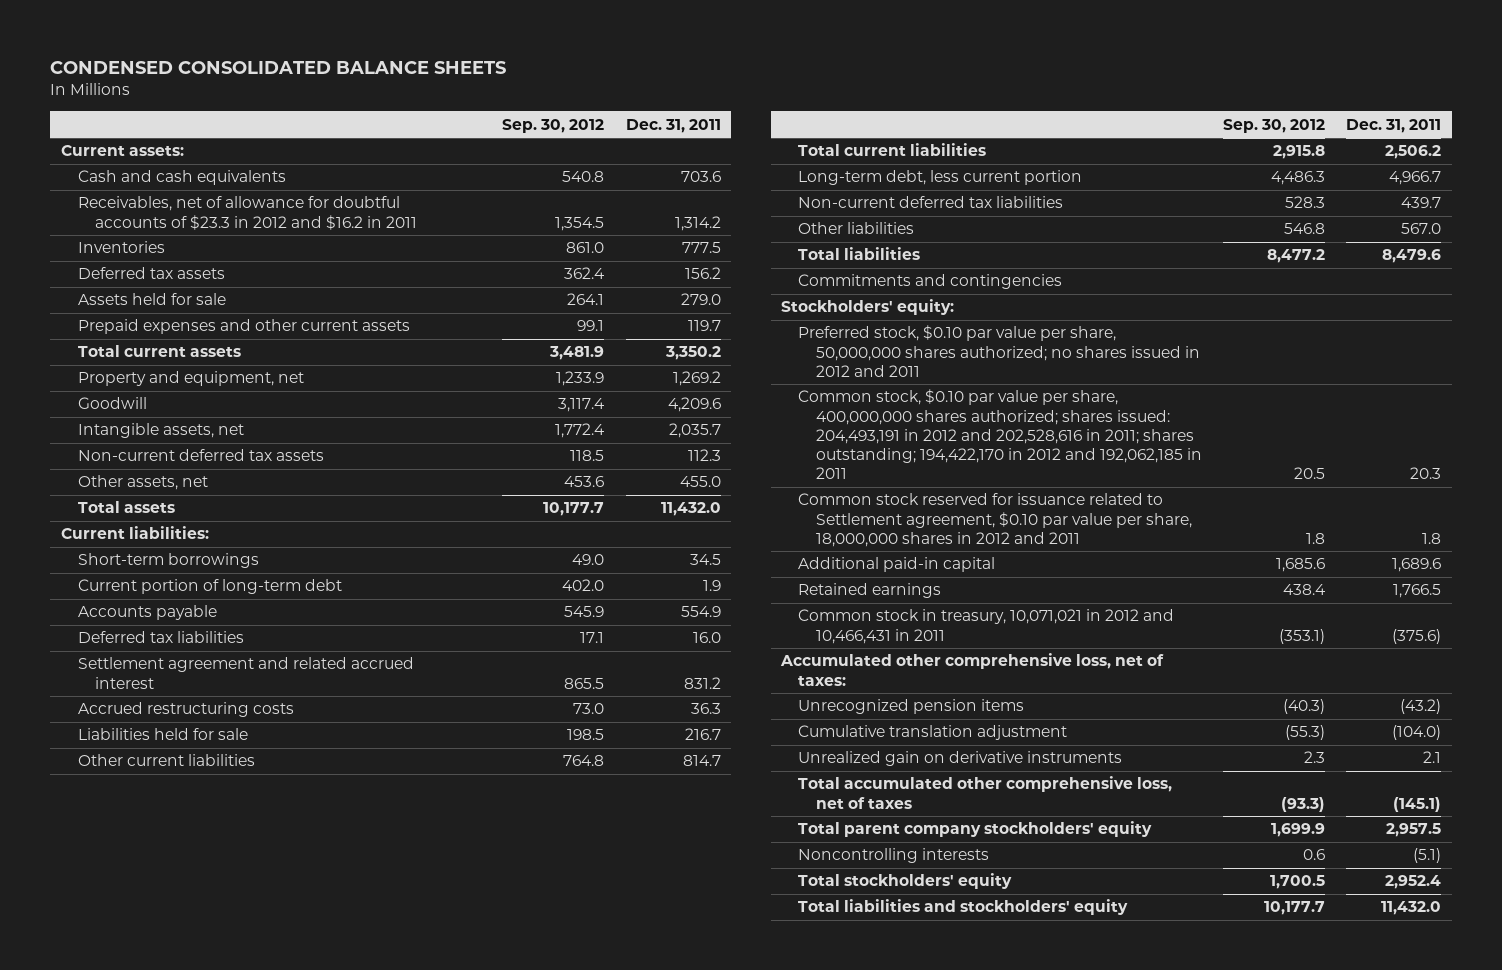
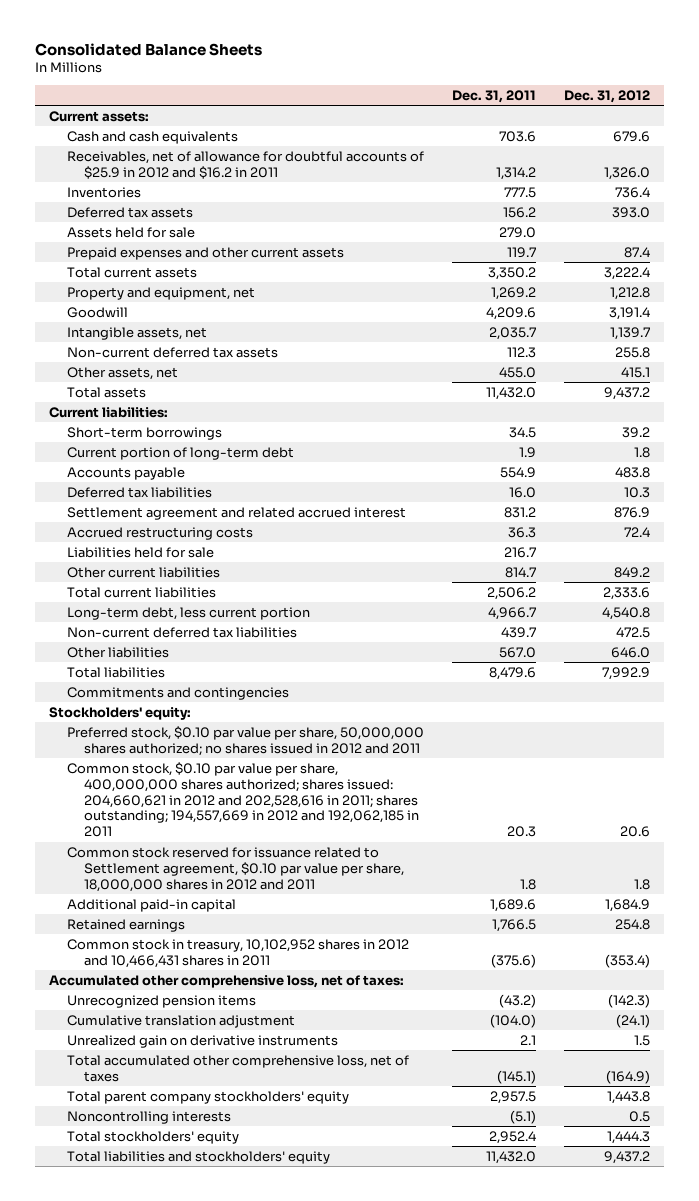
[49,61,506,75] CONDENSED CONSOLIDATED BALANCE SHEETS -> [34,42,262,56] Consolidated Balance Sheets
[502,118,605,133] Sep. 30, 2012 -> none
none -> [563,89,650,103] Dec. 31, 2012
[77,196,417,230] Receivables, net of allowance for doubtful accounts of $23.3 in 2012 and $16.2 in 2011 -> [66,150,424,179] Receivables, net of allowance for doubtful accounts of $25.9 in 2012 and $16.2 in 2011
[798,389,1202,480] Common stock, $0.10 par value per share, 400,000,000 shares authorized; shares issued: 204,493,191 in 2012 and 202,528,616 in 2011; shares outstanding; 194,422,170 in 2012 and 192,062,185 in 2011 -> [66,761,420,838] Common stock, $0.10 par value per share, 400,000,000 shares authorized; shares issued: 204,660,621 in 2012 and 202,528,616 in 2011; shares outstanding; 194,557,669 in 2012 and 192,062,185 in 2011
[798,609,1175,644] Common stock in treasury, 10,071,021 in 2012 and 10,466,431 in 2011 -> [66,938,409,968] Common stock in treasury, 10,102,952 shares in 2012 and 10,466,431 shares in 2011

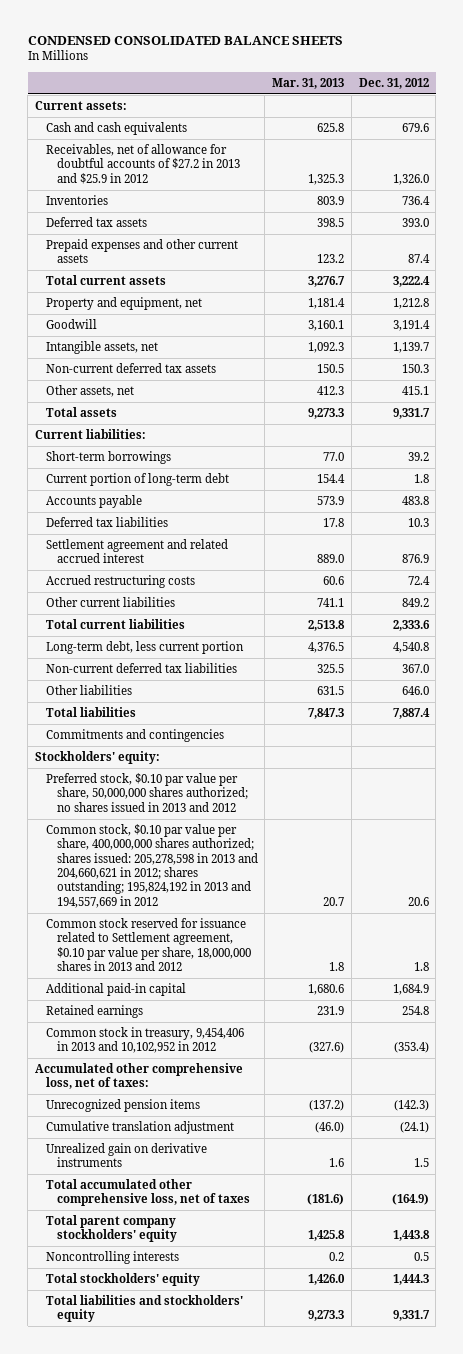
[34,42,262,56] Consolidated Balance Sheets -> [27,36,343,46] CONDENSED CONSOLIDATED BALANCE SHEETS
[451,89,536,103] Dec. 31, 2011 -> none
none -> [272,77,345,89] Mar. 31, 2013
[66,150,424,179] Receivables, net of allowance for doubtful accounts of $25.9 in 2012 and $16.2 in 2011 -> [45,143,240,184] Receivables, net of allowance for doubtful accounts of $27.2 in 2013 and $25.9 in 2012
[66,226,195,238] Assets held for sale -> none
[614,346,650,358] 255.8 -> [401,363,429,373] 150.3
[603,386,650,400] 9,437.2 -> [392,407,430,419] 9,331.7
[66,546,214,558] Liabilities held for sale -> none
[615,626,650,638] 472.5 -> [401,663,429,673] 367.0
[601,666,650,680] 7,992.9 -> [392,707,430,719] 7,887.4
[66,725,424,756] Preferred stock, $0.10 par value per share, 50,000,000 shares authorized; no shares issued in 2012 and 2011 -> [45,772,248,812] Preferred stock, $0.10 par value per share, 50,000,000 shares authorized; no shares issued in 2013 and 2012
[66,761,420,838] Common stock, $0.10 par value per share, 400,000,000 shares authorized; shares issued: 204,660,621 in 2012 and 202,528,616 in 2011; shares outstanding; 194,557,669 in 2012 and 192,062,185 in 2011 -> [45,823,258,908] Common stock, $0.10 par value per share, 400,000,000 shares authorized; shares issued: 205,278,598 in 2013 and 204,660,621 in 2012; shares outstanding; 195,824,192 in 2013 and 194,557,669 in 2012
[66,846,405,892] Common stock reserved for issuance related to Settlement agreement, $0.10 par value per share, 18,000,000 shares in 2012 and 2011 -> [45,917,251,972] Common stock reserved for issuance related to Settlement agreement, $0.10 par value per share, 18,000,000 shares in 2013 and 2012
[66,938,409,968] Common stock in treasury, 10,102,952 shares in 2012 and 10,466,431 shares in 2011 -> [45,1026,244,1054] Common stock in treasury, 9,454,406 in 2013 and 10,102,952 in 2012
[603,1150,650,1164] 9,437.2 -> [392,1310,430,1322] 9,331.7

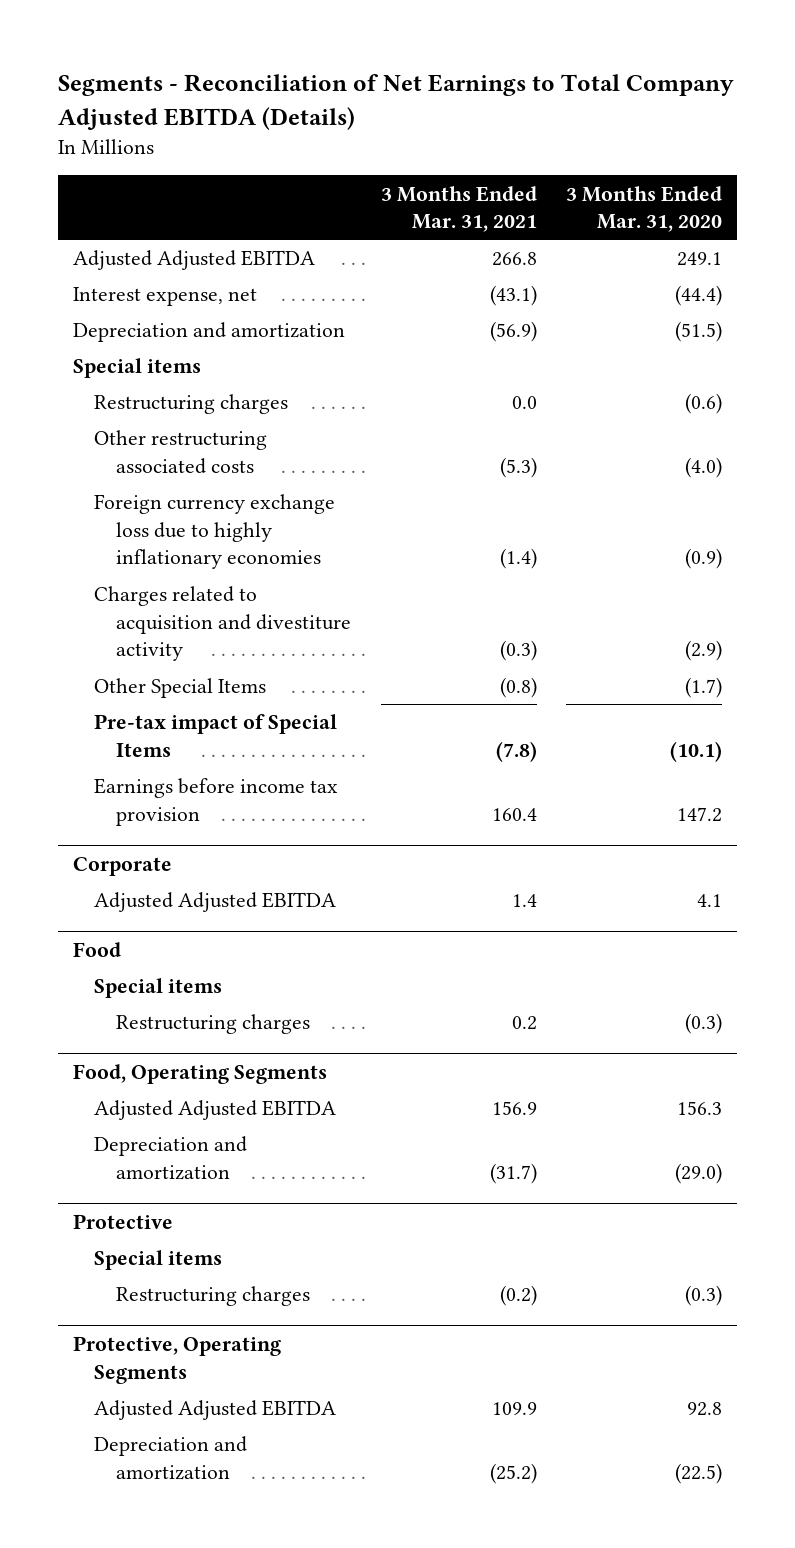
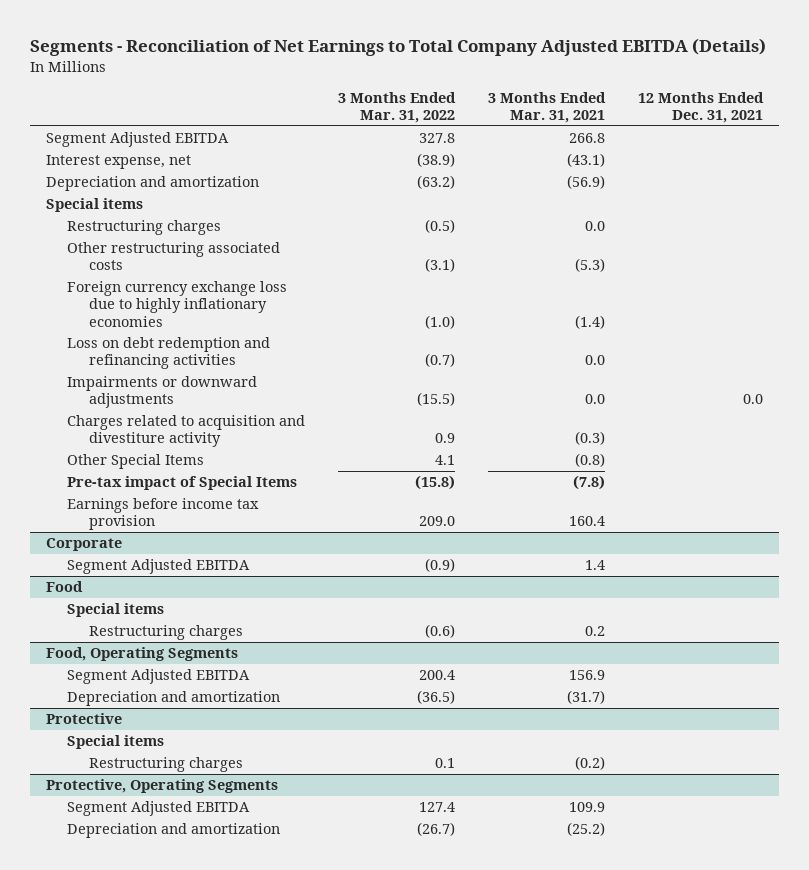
[566,185,723,233] 3 Months Ended Mar. 31, 2020 -> none
none -> [338,92,457,124] 3 Months Ended Mar. 31, 2022
none -> [637,92,764,124] 12 Months Ended Dec. 31, 2021
[72,250,315,271] Adjusted Adjusted EBITDA -> [46,132,230,148] Segment Adjusted EBITDA
none -> [67,337,271,370] Loss on debt redemption and refinancing activities
none -> [67,376,258,409] Impairments or downward adjustments
[94,892,337,913] Adjusted Adjusted EBITDA -> [67,559,251,575] Segment Adjusted EBITDA
[94,1100,337,1121] Adjusted Adjusted EBITDA -> [67,669,251,685] Segment Adjusted EBITDA
[94,1400,337,1421] Adjusted Adjusted EBITDA -> [67,801,251,817] Segment Adjusted EBITDA

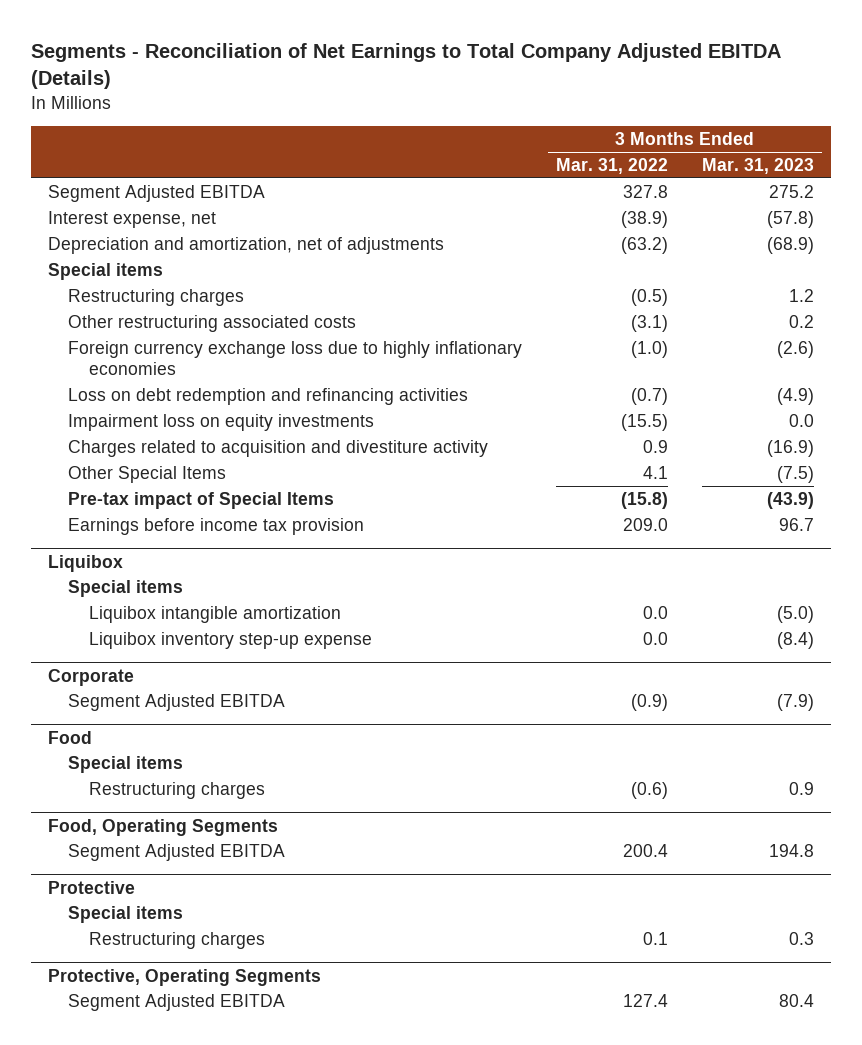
[488,92,607,124] 3 Months Ended Mar. 31, 2021 -> none
[637,92,764,124] 12 Months Ended Dec. 31, 2021 -> none
none -> [701,158,814,175] Mar. 31, 2023
[46,176,260,192] Depreciation and amortization -> [47,236,444,254] Depreciation and amortization, net of adjustments
[67,376,258,409] Impairments or downward adjustments -> [68,413,375,431] Impairment loss on equity investments
none -> [47,554,123,572] Liquibox
none -> [68,579,184,597] Special items
none -> [88,605,341,623] Liquibox intangible amortization
none -> [88,631,372,649] Liquibox inventory step-up expense
[67,691,281,707] Depreciation and amortization -> none
[67,823,281,839] Depreciation and amortization -> none

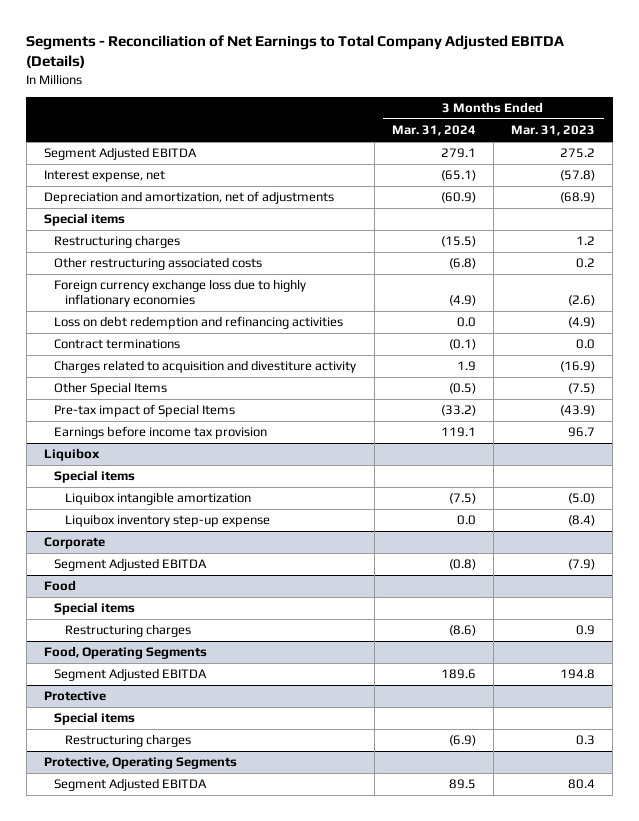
[555,158,668,175] Mar. 31, 2022 -> none
none -> [391,125,476,137] Mar. 31, 2024
[68,413,375,431] Impairment loss on equity investments -> none
none -> [54,339,181,350] Contract terminations

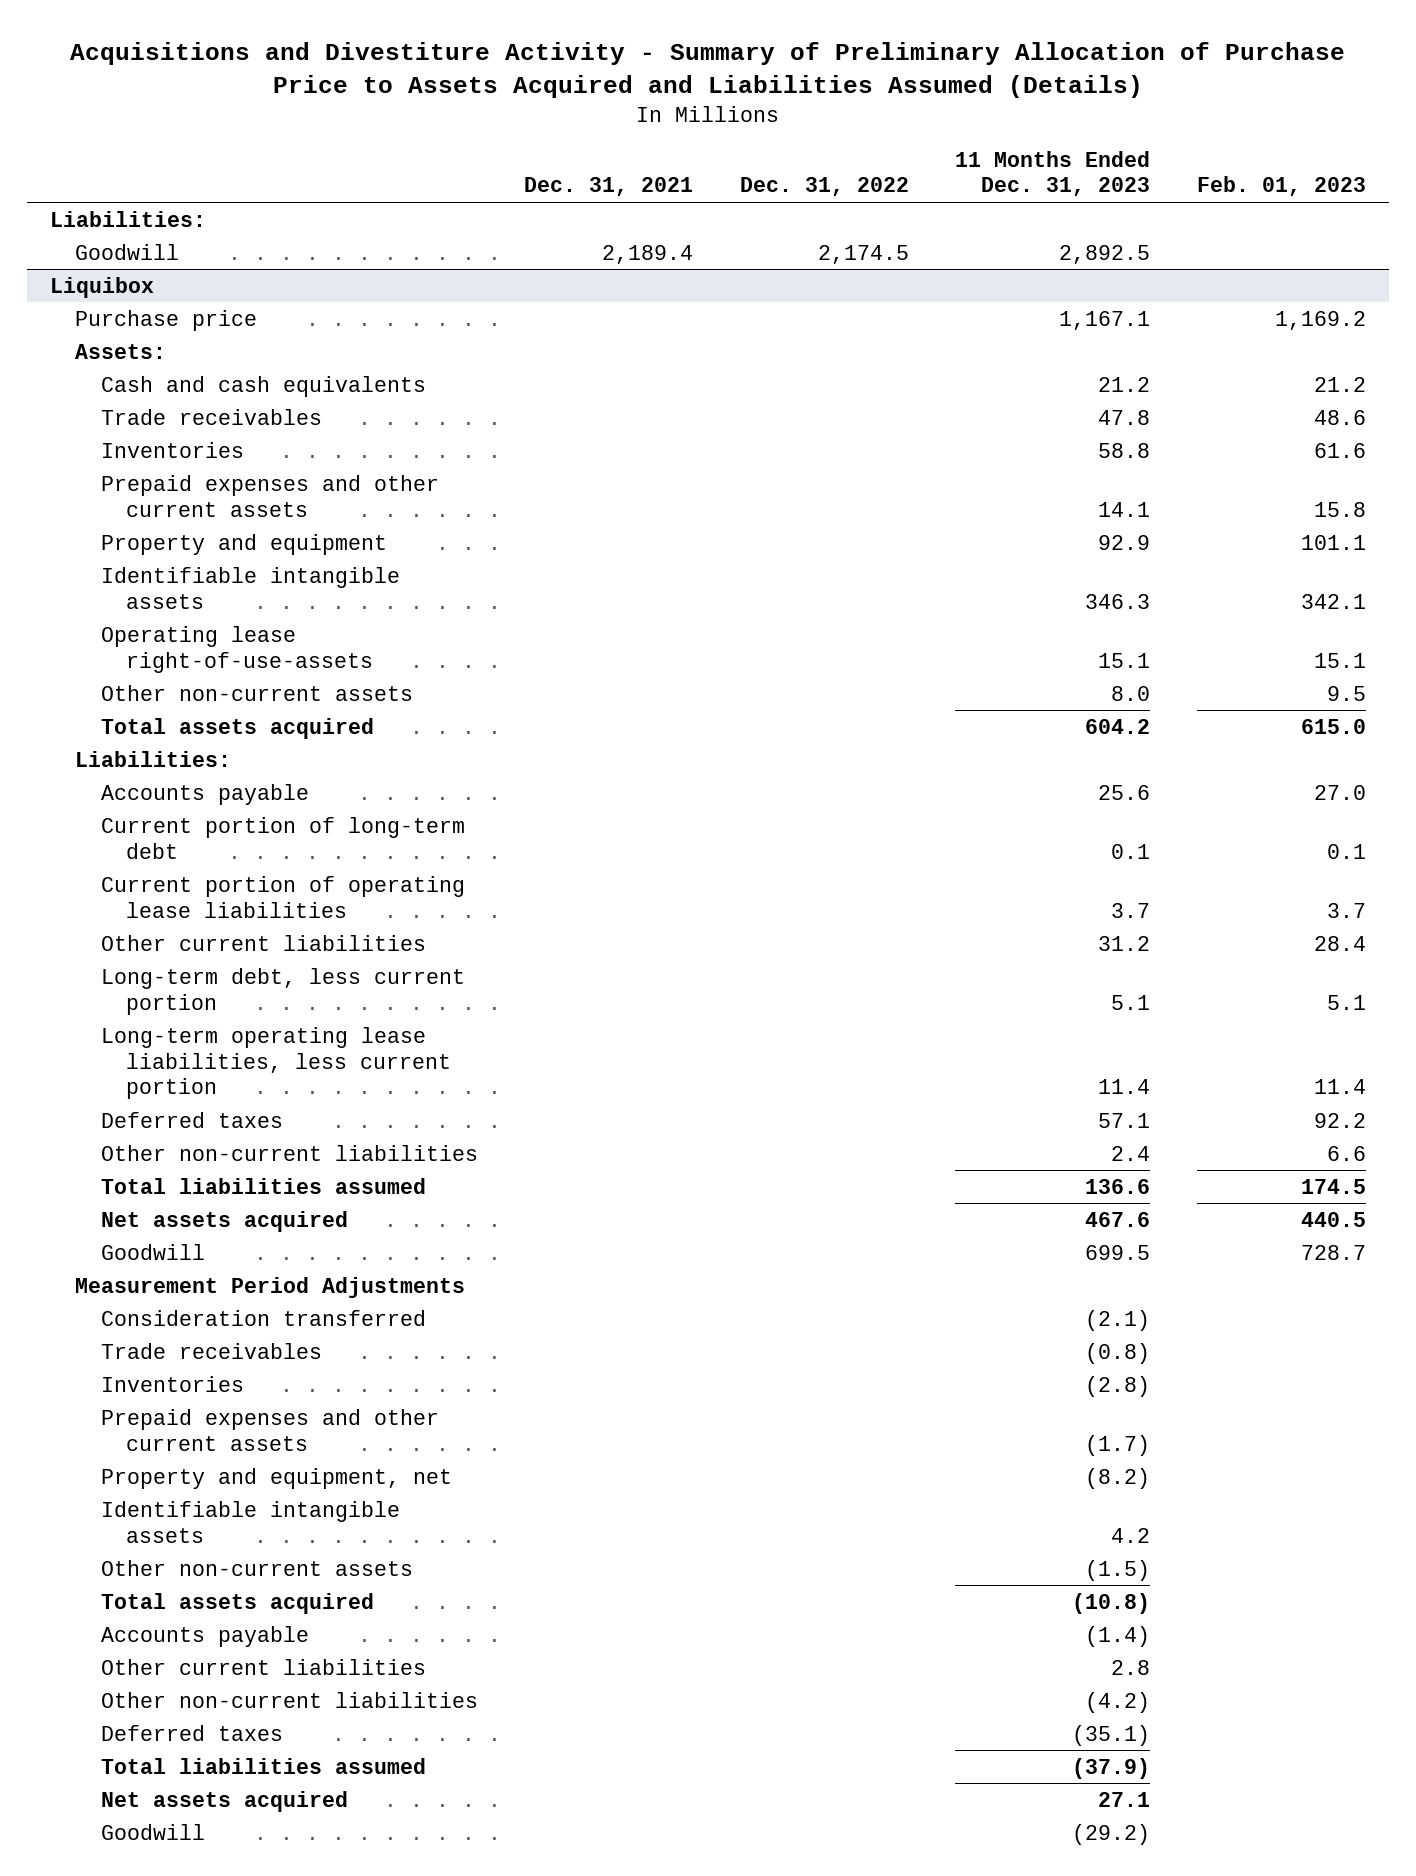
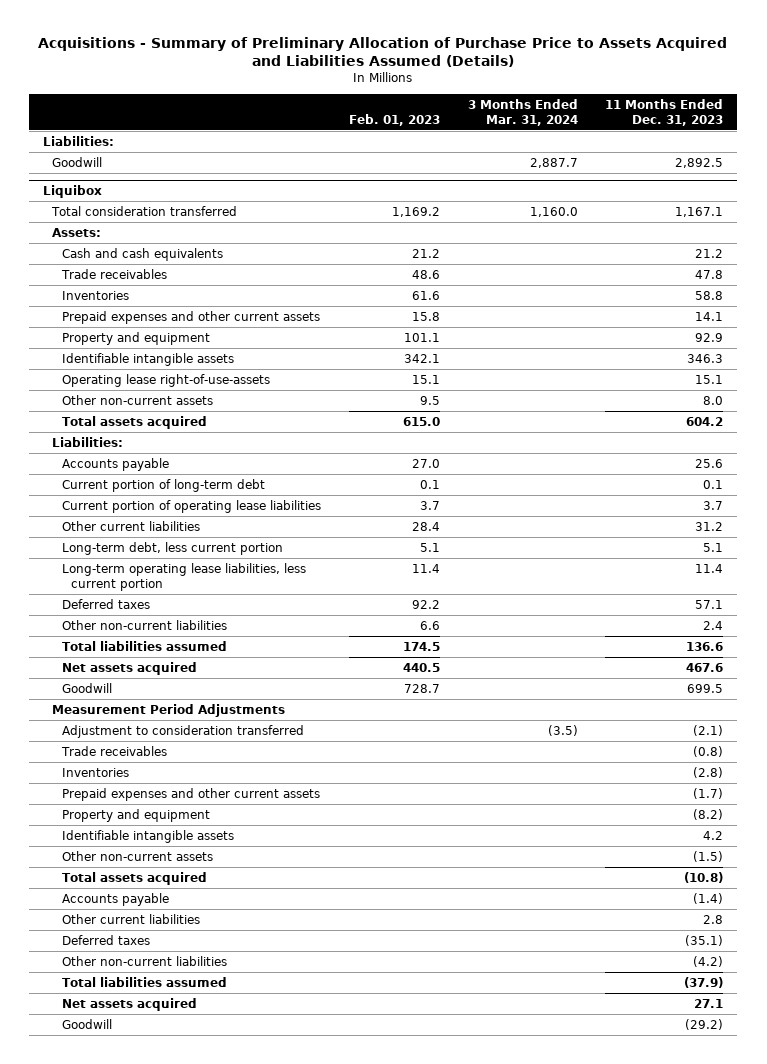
[69,41,1345,98] Acquisitions and Divestiture Activity - Summary of Preliminary Allocation of Purchase Price to Assets Acquired and Liabilities Assumed (Details) -> [38,36,728,68] Acquisitions - Summary of Preliminary Allocation of Purchase Price to Assets Acquired and Liabilities Assumed (Details)
[524,177,694,197] Dec. 31, 2021 -> none
[739,177,909,197] Dec. 31, 2022 -> none
none -> [467,98,578,126] 3 Months Ended Mar. 31, 2024
[75,309,258,331] Purchase price -> [51,205,238,216] Total consideration transferred
[100,1309,426,1326] Consideration transferred -> [61,724,304,738] Adjustment to consideration transferred
[100,1467,452,1489] Property and equipment, net -> [61,808,210,822] Property and equipment
[100,1691,478,1708] Other non-current liabilities -> [61,955,227,966] Other non-current liabilities

